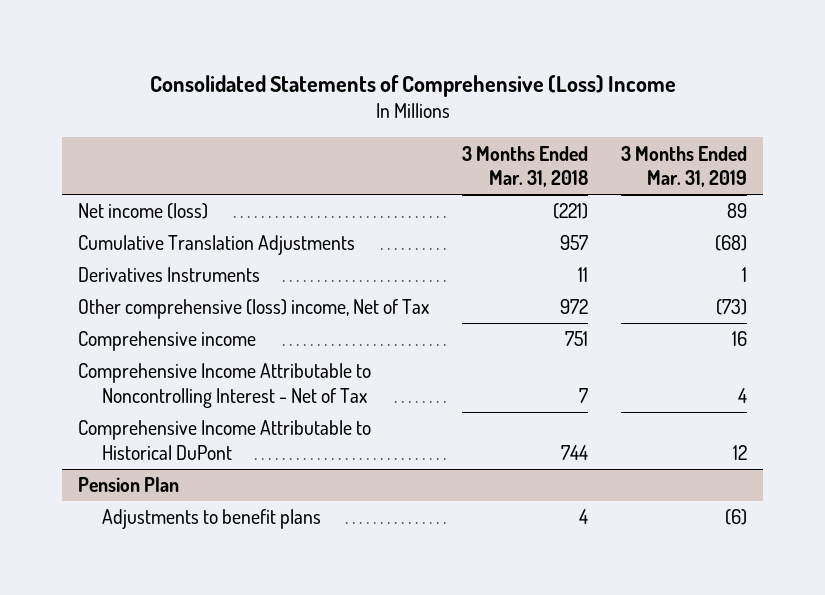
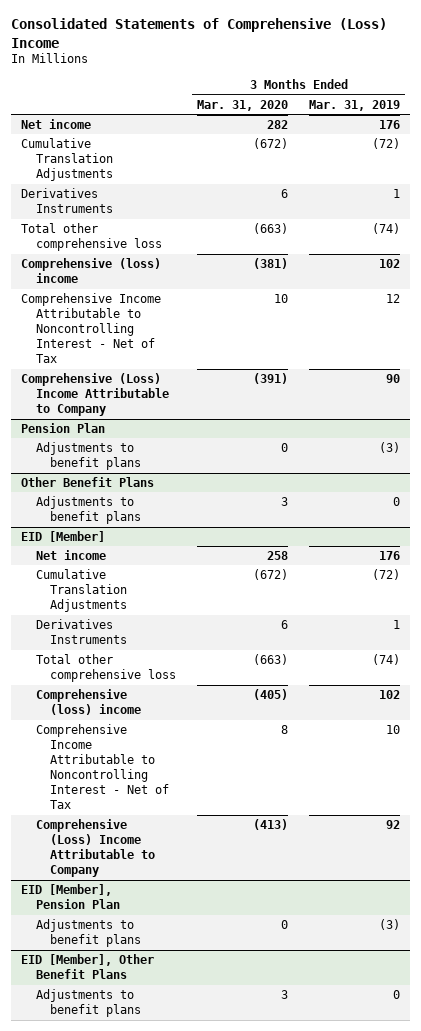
[462,145,589,188] 3 Months Ended Mar. 31, 2018 -> none
none -> [197,99,289,111] Mar. 31, 2020
[78,203,209,220] Net income (loss) -> [21,119,92,130] Net income
[726,203,747,219] 89 -> [379,120,401,130] 176
[714,235,747,252] (68) -> [372,138,401,150] (72)
[78,299,430,320] Other comprehensive (loss) income, Net of Tax -> [21,223,162,252] Total other comprehensive loss
[715,299,747,316] (73) -> [372,223,401,235] (74)
[78,331,257,352] Comprehensive income -> [21,258,162,284] Comprehensive (loss) income
[731,331,747,347] 16 -> [379,259,401,269] 102
[737,387,747,403] 4 -> [386,294,401,304] 12
[78,420,372,460] Comprehensive Income Attributable to Historical DuPont -> [21,373,169,417] Comprehensive (Loss) Income Attributable to Company
[732,444,747,460] 12 -> [386,374,401,384] 90
[724,509,747,526] (6) -> [379,442,401,454] (3)
none -> [21,477,155,488] Other Benefit Plans
none -> [35,496,142,525] Adjustments to benefit plans
none -> [21,531,106,543] EID [Member]
none -> [35,550,106,561] Net income
none -> [35,569,128,613] Cumulative Translation Adjustments
none -> [35,619,128,645] Derivatives Instruments
none -> [35,654,177,683] Total other comprehensive loss
none -> [35,689,142,716] Comprehensive (loss) income
none -> [35,724,170,810] Comprehensive Income Attributable to Noncontrolling Interest - Net of Tax
none -> [35,819,156,878] Comprehensive (Loss) Income Attributable to Company
none -> [21,884,120,910] EID [Member], Pension Plan
none -> [35,919,142,948] Adjustments to benefit plans
none -> [21,954,155,980] EID [Member], Other Benefit Plans
none -> [35,989,142,1018] Adjustments to benefit plans

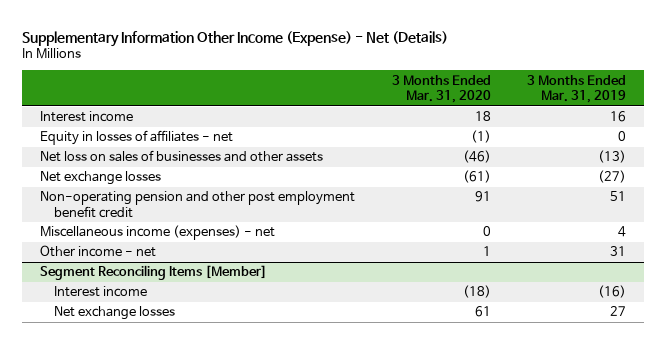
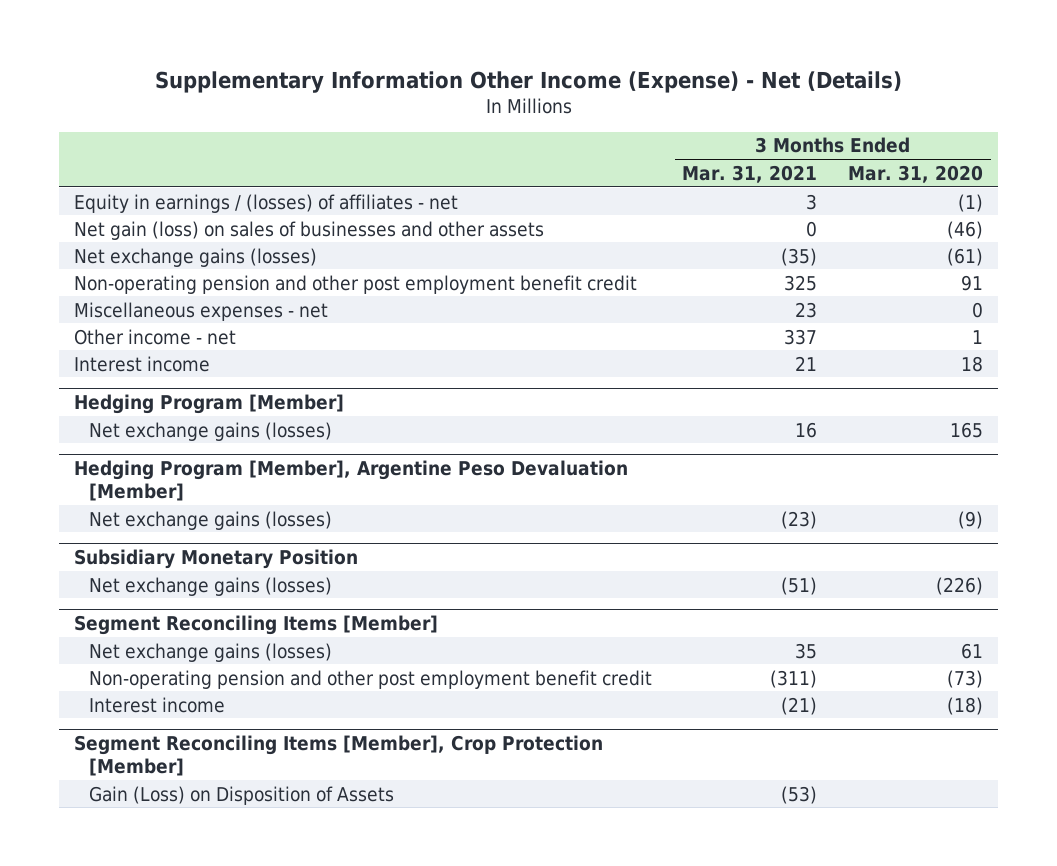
[526,74,626,103] 3 Months Ended Mar. 31, 2019 -> none
none -> [682,164,818,183] Mar. 31, 2021
[40,130,234,146] Equity in losses of affiliates - net -> [74,193,459,213] Equity in earnings / (losses) of affiliates - net
[40,150,324,163] Net loss on sales of businesses and other assets -> [74,220,545,240] Net gain (loss) on sales of businesses and other assets
[40,171,162,186] Net exchange losses -> [74,247,318,267] Net exchange gains (losses)
[40,225,276,241] Miscellaneous income (expenses) - net -> [74,301,329,321] Miscellaneous expenses - net
[40,111,134,123] Interest income -> [74,355,211,372] Interest income
none -> [74,393,345,414] Hedging Program [Member]
none -> [88,421,332,441] Net exchange gains (losses)
none -> [74,459,629,501] Hedging Program [Member], Argentine Peso Devaluation [Member]
none -> [88,510,332,530] Net exchange gains (losses)
none -> [74,548,359,569] Subsidiary Monetary Position
none -> [88,576,332,596] Net exchange gains (losses)
none -> [88,642,332,662] Net exchange gains (losses)
none -> [88,669,652,689] Non-operating pension and other post employment benefit credit
[54,306,176,321] Net exchange losses -> none
none -> [74,734,604,776] Segment Reconciling Items [Member], Crop Protection [Member]
none -> [88,785,394,805] Gain (Loss) on Disposition of Assets

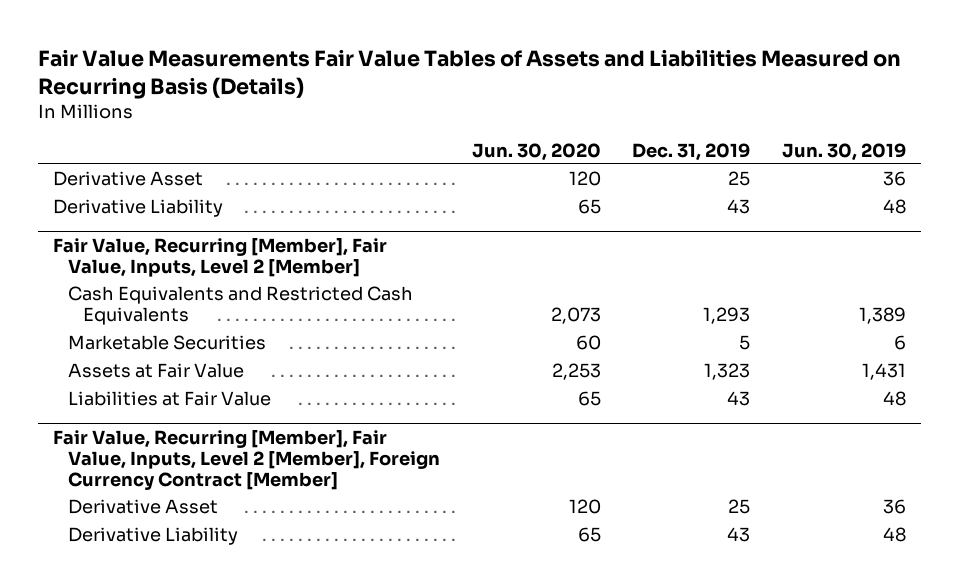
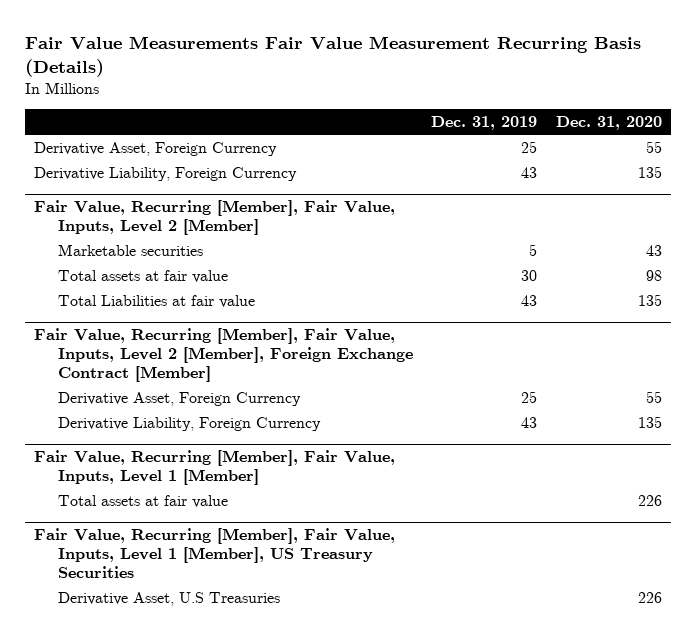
[37,48,901,99] Fair Value Measurements Fair Value Tables of Assets and Liabilities Measured on Recurring Basis (Details) -> [24,35,641,77] Fair Value Measurements Fair Value Measurement Recurring Basis (Details)
[471,142,601,161] Jun. 30, 2020 -> none
[781,142,906,161] Jun. 30, 2019 -> none
none -> [555,116,662,131] Dec. 31, 2020
[53,171,204,187] Derivative Asset -> [33,141,277,156] Derivative Asset, Foreign Currency
[53,199,224,218] Derivative Liability -> [33,166,297,181] Derivative Liability, Foreign Currency
[68,286,414,326] Cash Equivalents and Restricted Cash Equivalents -> none
[68,335,267,351] Marketable Securities -> [58,243,204,256] Marketable securities
[68,363,245,379] Assets at Fair Value -> [58,269,229,283] Total assets at fair value
[704,363,751,381] 1,323 -> [521,269,538,281] 30
[68,391,272,407] Liabilities at Fair Value -> [58,294,256,308] Total Liabilities at fair value
[53,429,441,491] Fair Value, Recurring [Member], Fair Value, Inputs, Level 2 [Member], Foreign Currency Contract [Member] -> [33,328,414,383] Fair Value, Recurring [Member], Fair Value, Inputs, Level 2 [Member], Foreign Exchange Contract [Member]
[68,499,219,515] Derivative Asset -> [58,391,302,406] Derivative Asset, Foreign Currency
[68,527,239,546] Derivative Liability -> [58,416,322,431] Derivative Liability, Foreign Currency
none -> [33,450,395,486] Fair Value, Recurring [Member], Fair Value, Inputs, Level 1 [Member]
none -> [58,494,229,508] Total assets at fair value
none -> [33,528,395,579] Fair Value, Recurring [Member], Fair Value, Inputs, Level 1 [Member], US Treasury Securities
none -> [58,591,281,606] Derivative Asset, U.S Treasuries

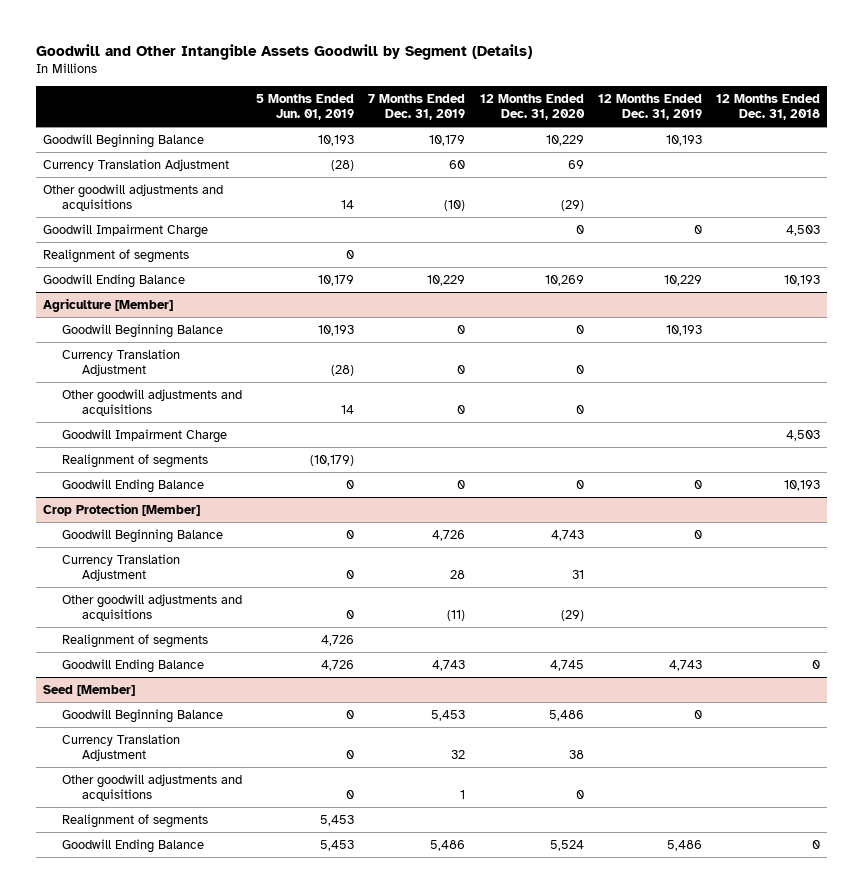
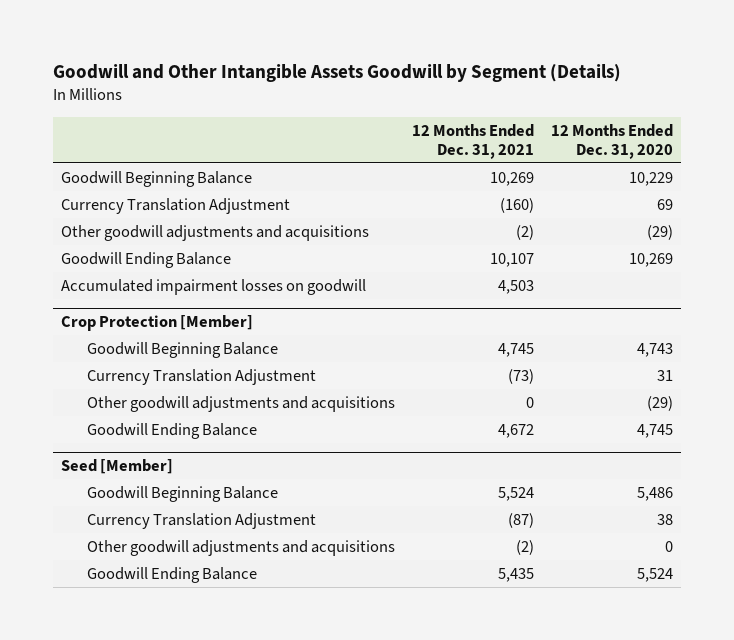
[256,94,355,121] 5 Months Ended Jun. 01, 2019 -> none
[368,94,466,121] 7 Months Ended Dec. 31, 2019 -> none
[597,94,702,121] 12 Months Ended Dec. 31, 2019 -> none
[715,94,820,121] 12 Months Ended Dec. 31, 2018 -> none
none -> [411,123,534,159] 12 Months Ended Dec. 31, 2021
[42,223,208,238] Goodwill Impairment Charge -> none
[42,248,189,263] Realignment of segments -> none
[42,297,173,312] Agriculture [Member] -> none
[62,323,224,338] Goodwill Beginning Balance -> none
[62,348,181,376] Currency Translation Adjustment -> none
[62,388,243,416] Other goodwill adjustments and acquisitions -> none
[62,428,228,443] Goodwill Impairment Charge -> none
[62,453,209,468] Realignment of segments -> none
[62,478,205,493] Goodwill Ending Balance -> none
none -> [61,278,367,295] Accumulated impairment losses on goodwill
[62,633,209,648] Realignment of segments -> none
[62,813,209,828] Realignment of segments -> none

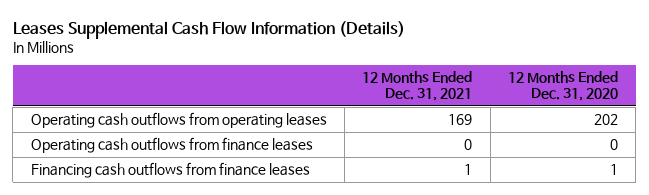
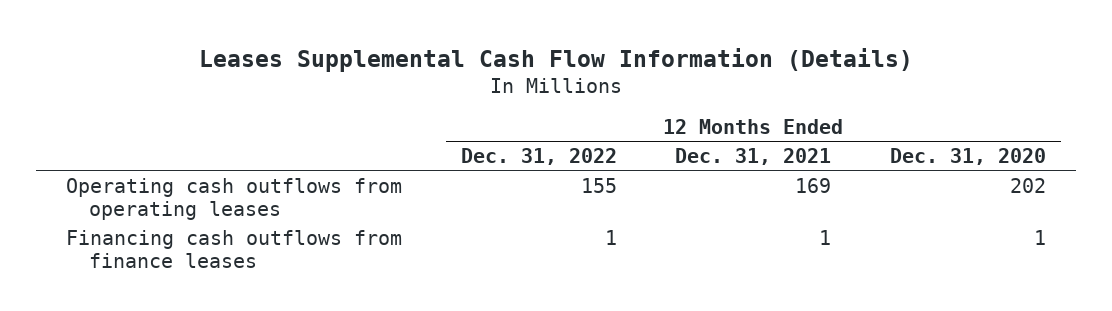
none -> [460,148,617,166] Dec. 31, 2022
[30,137,313,154] Operating cash outflows from finance leases -> none

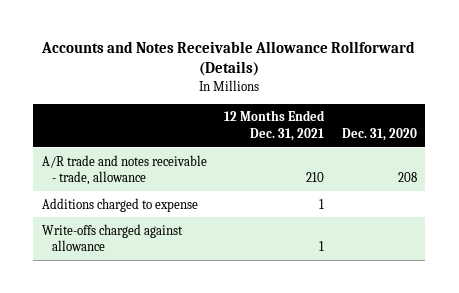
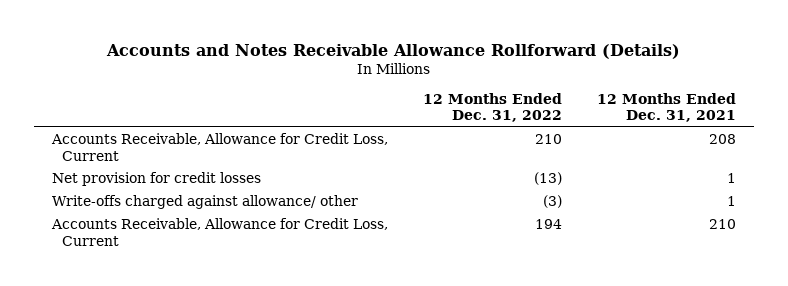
[341,127,417,141] Dec. 31, 2020 -> none
none -> [422,93,562,123] 12 Months Ended Dec. 31, 2022
[41,154,207,185] A/R trade and notes receivable - trade, allowance -> none
none -> [50,133,388,161] Accounts Receivable, Allowance for Credit Loss, Current
[41,197,198,212] Additions charged to expense -> [51,172,261,187] Net provision for credit losses
[41,223,183,251] Write-offs charged against allowance -> [51,195,358,210] Write-offs charged against allowance/ other
none -> [50,218,388,246] Accounts Receivable, Allowance for Credit Loss, Current

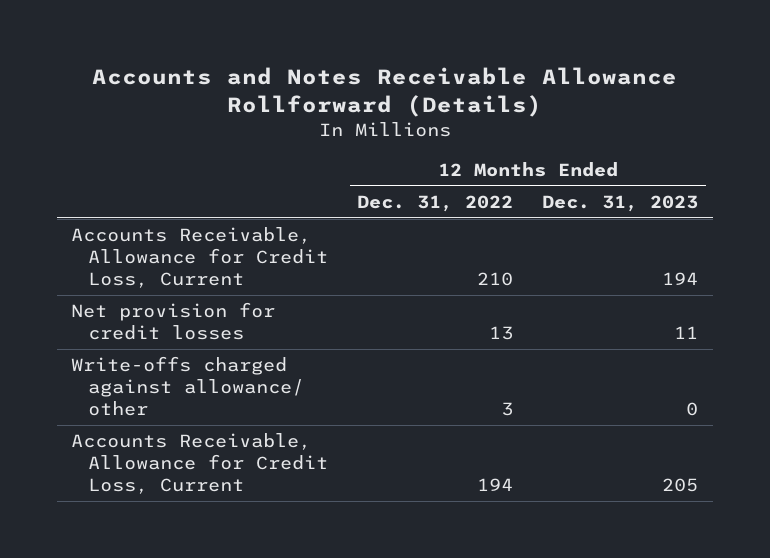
[597,93,737,123] 12 Months Ended Dec. 31, 2021 -> none
none -> [542,194,699,212] Dec. 31, 2023
[533,172,562,186] (13) -> [489,326,514,341] 13
[542,195,562,209] (3) -> [501,402,514,417] 3

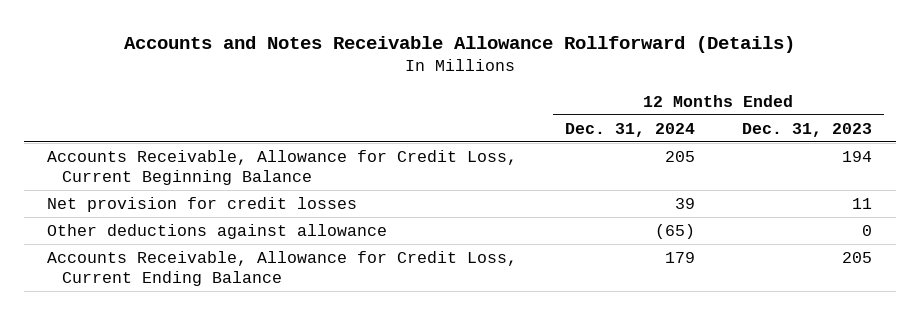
[357,194,514,212] Dec. 31, 2022 -> none
none -> [564,122,695,137] Dec. 31, 2024
[71,227,329,289] Accounts Receivable, Allowance for Credit Loss, Current -> [47,149,518,186] Accounts Receivable, Allowance for Credit Loss, Current Beginning Balance
[71,356,305,417] Write-offs charged against allowance/ other -> none
none -> [47,223,388,239] Other deductions against allowance
[71,433,329,495] Accounts Receivable, Allowance for Credit Loss, Current -> [47,250,518,287] Accounts Receivable, Allowance for Credit Loss, Current Ending Balance

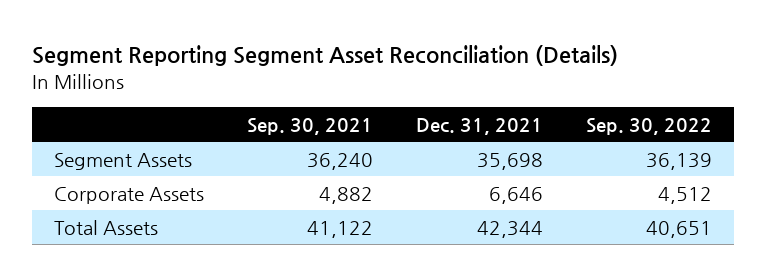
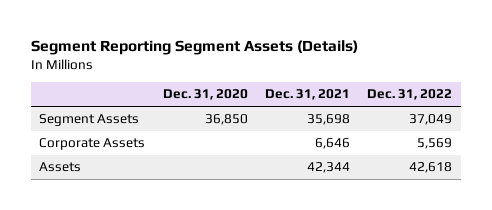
[32,45,619,67] Segment Reporting Segment Asset Reconciliation (Details) -> [30,40,358,56] Segment Reporting Segment Assets (Details)
[246,117,373,135] Sep. 30, 2021 -> none
[585,117,712,135] Sep. 30, 2022 -> none
none -> [162,89,248,101] Dec. 31, 2020
none -> [367,89,453,101] Dec. 31, 2022
[53,219,158,235] Total Assets -> [39,162,82,173] Assets

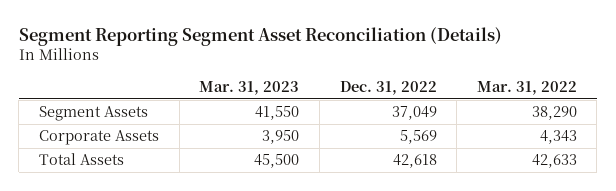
[30,40,358,56] Segment Reporting Segment Assets (Details) -> [18,27,502,47] Segment Reporting Segment Asset Reconciliation (Details)
[162,89,248,101] Dec. 31, 2020 -> none
[264,89,350,101] Dec. 31, 2021 -> none
none -> [199,80,300,95] Mar. 31, 2023
none -> [476,80,577,95] Mar. 31, 2022
[39,162,82,173] Assets -> [39,153,125,166] Total Assets

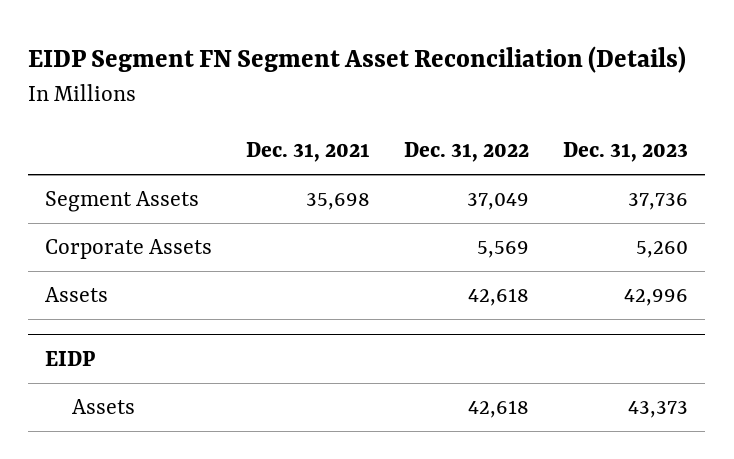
[18,27,502,47] Segment Reporting Segment Asset Reconciliation (Details) -> [28,46,687,74] EIDP Segment FN Segment Asset Reconciliation (Details)
[199,80,300,95] Mar. 31, 2023 -> none
[476,80,577,95] Mar. 31, 2022 -> none
none -> [246,142,371,163] Dec. 31, 2021
none -> [563,142,689,163] Dec. 31, 2023
[39,153,125,166] Total Assets -> [45,287,109,303] Assets
none -> [45,351,96,367] EIDP
none -> [72,399,136,415] Assets

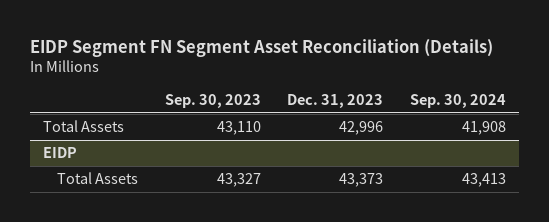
[246,142,371,163] Dec. 31, 2021 -> none
[404,142,530,163] Dec. 31, 2022 -> none
none -> [164,94,261,109] Sep. 30, 2023
none -> [409,94,506,109] Sep. 30, 2024
[45,191,200,213] Segment Assets -> none
[45,239,213,260] Corporate Assets -> none
[45,287,109,303] Assets -> [43,120,125,133] Total Assets
[72,399,136,415] Assets -> [57,172,139,185] Total Assets

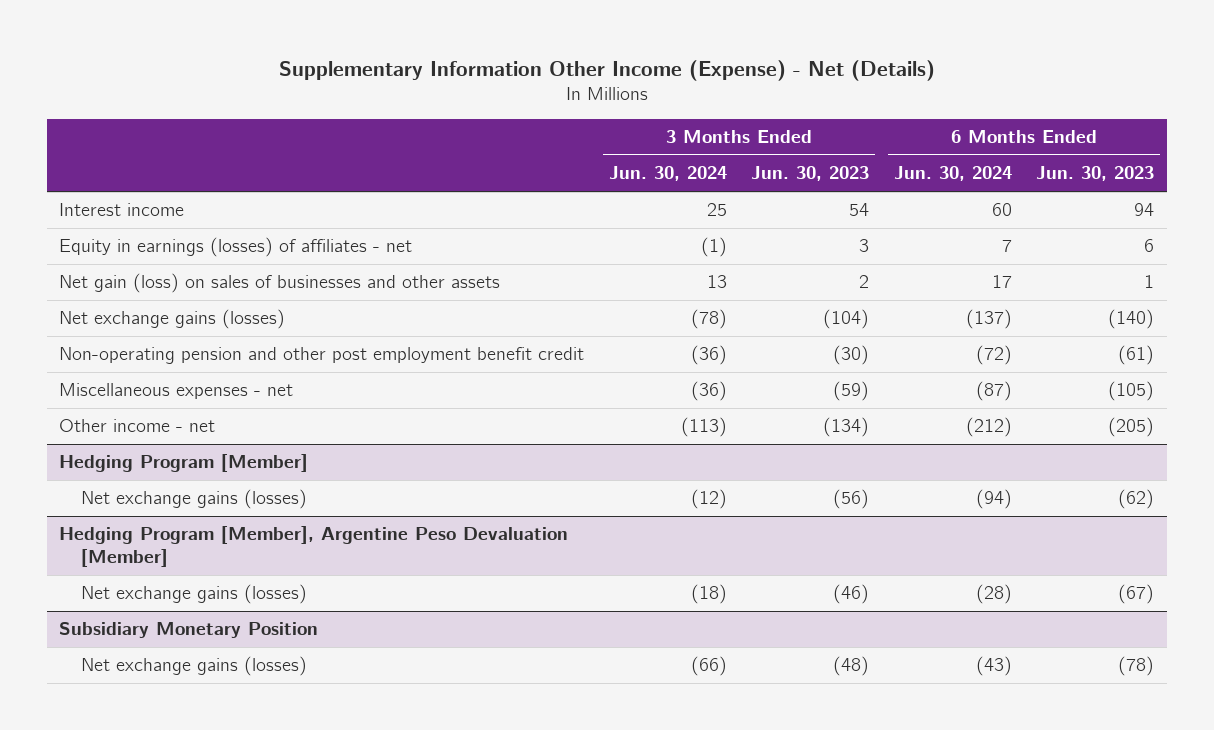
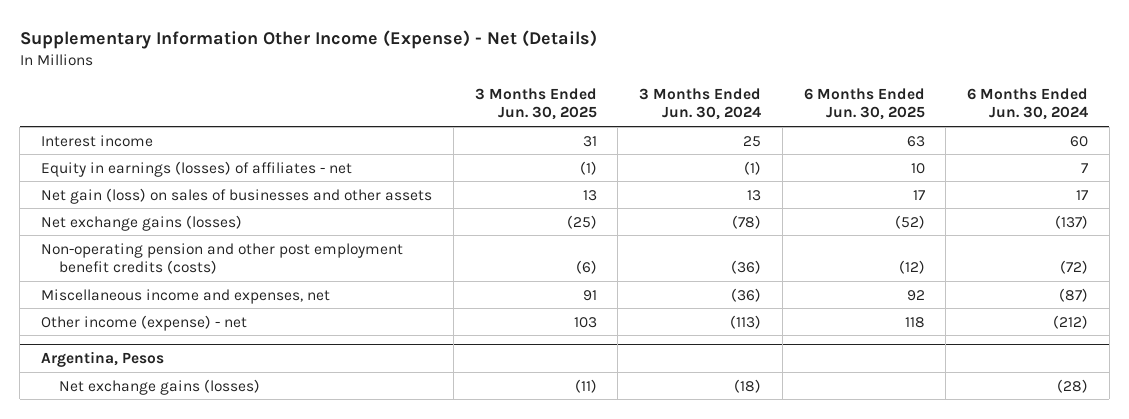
[751,166,870,182] Jun. 30, 2023 -> none
[1036,166,1155,182] Jun. 30, 2023 -> none
none -> [474,87,597,121] 3 Months Ended Jun. 30, 2025
none -> [803,87,925,121] 6 Months Ended Jun. 30, 2025
[59,454,309,473] Hedging Program [Member] -> none
[80,489,307,510] Net exchange gains (losses) -> none
[59,526,569,568] Hedging Program [Member], Argentine Peso Devaluation [Member] -> none
[59,347,585,365] Non-operating pension and other post employment benefit credit -> [40,242,403,275] Non-operating pension and other post employment benefit credits (costs)
[59,383,294,400] Miscellaneous expenses - net -> [40,288,330,304] Miscellaneous income and expenses, net
[59,419,216,433] Other income - net -> [40,314,247,331] Other income (expense) - net
none -> [40,350,164,367] Argentina, Pesos
[59,622,319,639] Subsidiary Monetary Position -> none
[80,656,307,677] Net exchange gains (losses) -> none

